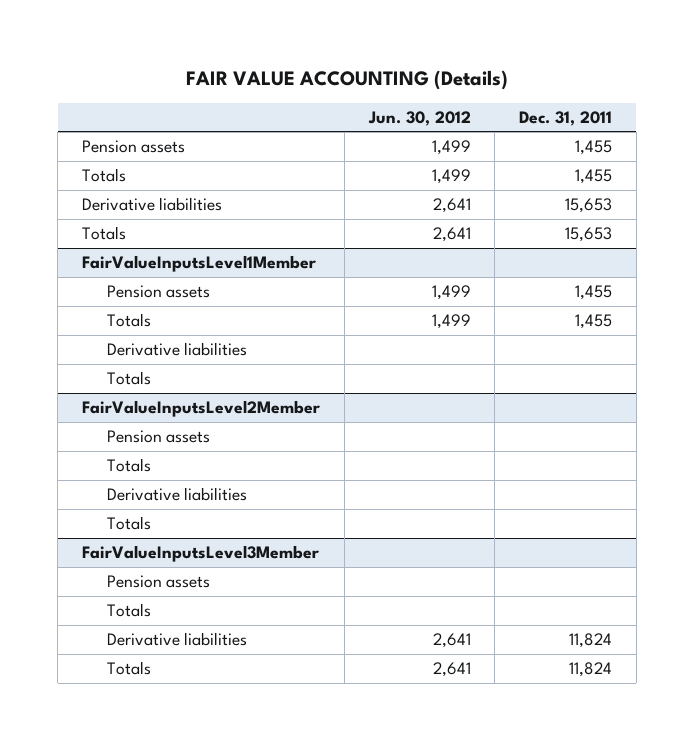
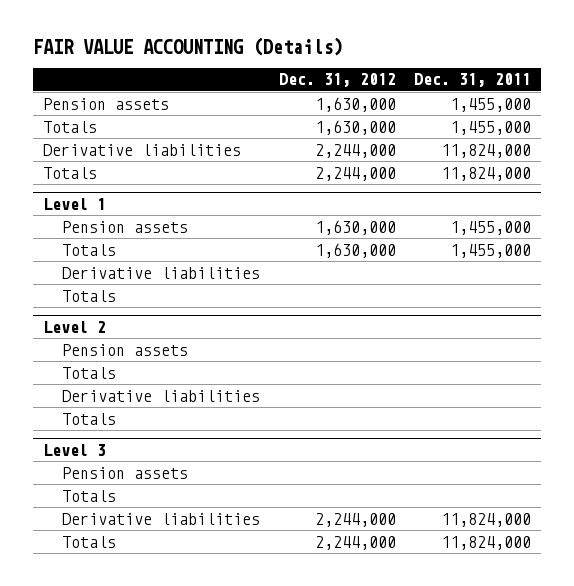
[367,110,471,126] Jun. 30, 2012 -> none
none -> [278,73,396,88] Dec. 31, 2012
[81,255,316,273] FairValueInputsLevel1Member -> none
[575,140,613,156] 1,455 -> [450,97,532,112] 1,455,000
[575,169,613,185] 1,455 -> [450,120,532,135] 1,455,000
[565,198,613,214] 15,653 -> [441,143,532,158] 11,824,000
[565,227,613,243] 15,653 -> [441,166,532,181] 11,824,000
none -> [42,197,106,210] Level 1
[575,285,613,301] 1,455 -> [450,220,532,235] 1,455,000
[575,314,613,330] 1,455 -> [450,243,532,258] 1,455,000
[81,400,320,418] FairValueInputsLevel2Member -> none
none -> [42,320,106,333] Level 2
[81,545,319,563] FairValueInputsLevel3Member -> none
none -> [42,443,106,456] Level 3
[569,633,613,649] 11,824 -> [441,512,532,527] 11,824,000
[569,662,613,678] 11,824 -> [441,535,532,550] 11,824,000

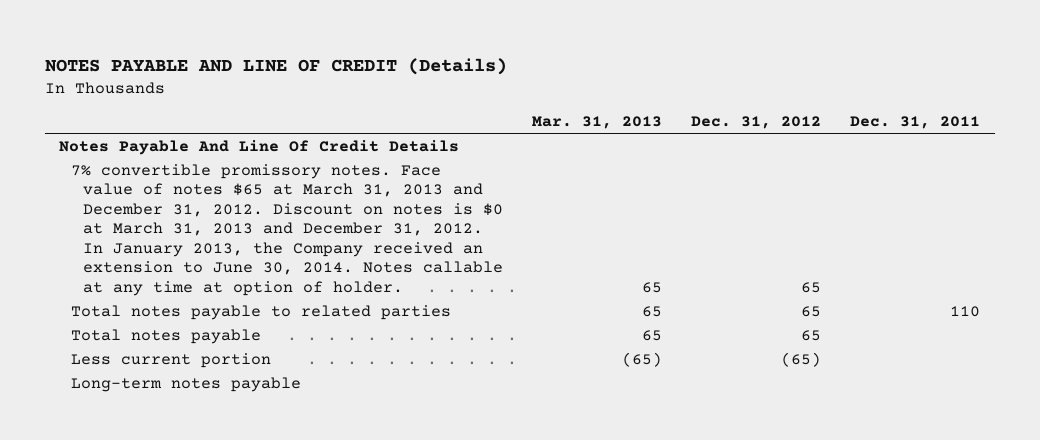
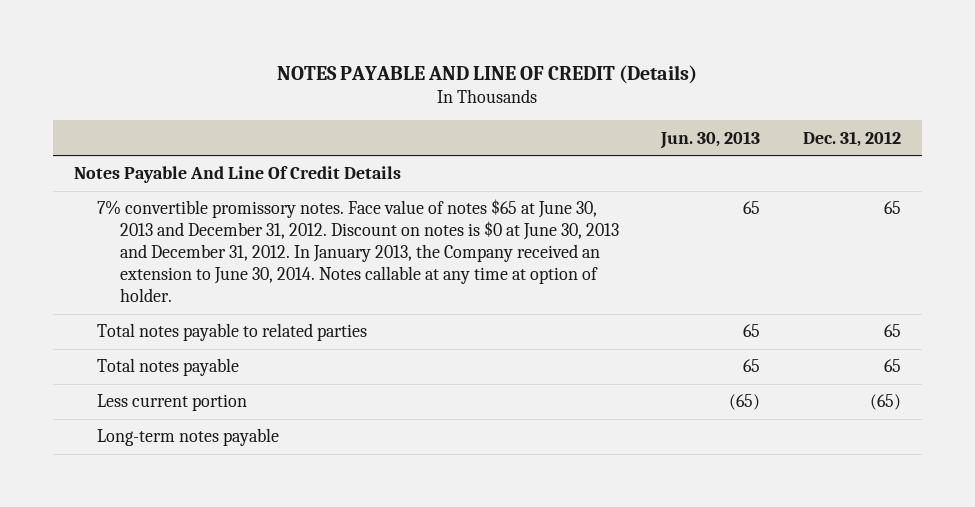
[531,116,662,130] Mar. 31, 2013 -> none
[850,116,981,130] Dec. 31, 2011 -> none
none -> [660,130,761,149] Jun. 30, 2013
[71,163,503,296] 7% convertible promissory notes. Face value of notes $65 at March 31, 2013 and December 31, 2012. Discount on notes is $0 at March 31, 2013 and December 31, 2012. In January 2013, the Company received an extension to June 30, 2014. Notes callable at any time at option of holder. -> [97,199,619,303] 7% convertible promissory notes. Face value of notes $65 at June 30, 2013 and December 31, 2012. Discount on notes is $0 at June 30, 2013 and December 31, 2012. In January 2013, the Company received an extension to June 30, 2014. Notes callable at any time at option of holder.

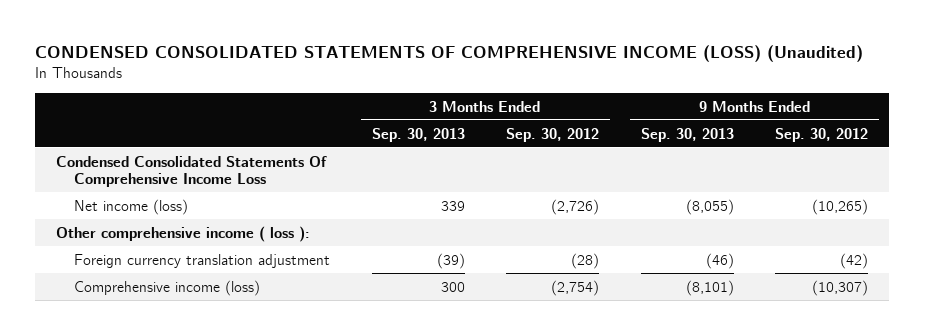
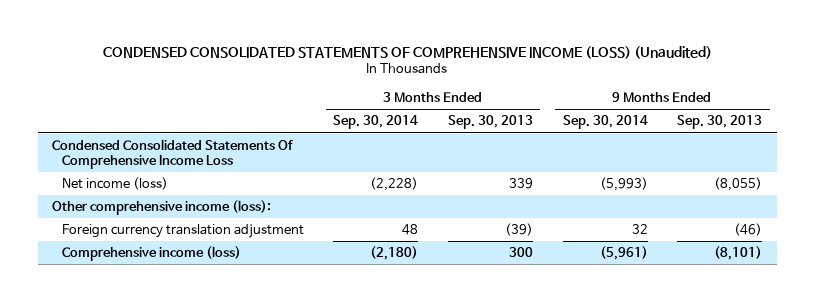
[506,127,600,142] Sep. 30, 2012 -> none
[775,127,869,142] Sep. 30, 2012 -> none
none -> [333,115,419,130] Sep. 30, 2014
none -> [562,115,648,130] Sep. 30, 2014
[56,225,311,242] Other comprehensive income ( loss ): -> [52,200,272,216] Other comprehensive income (loss):

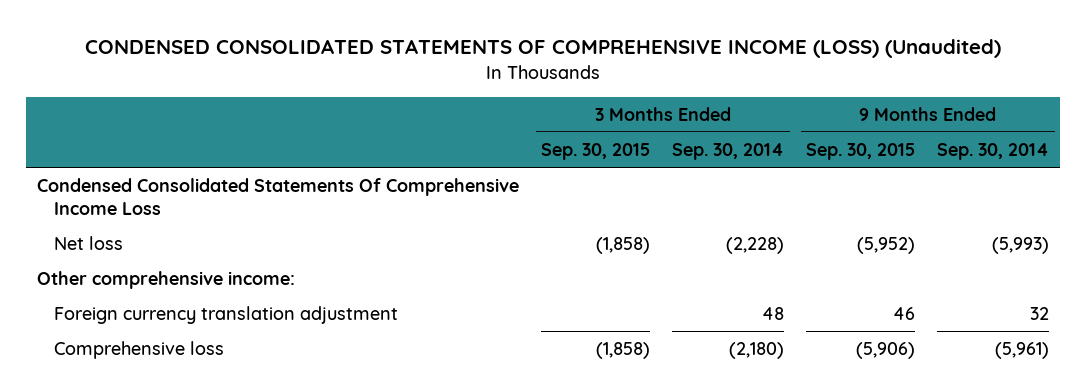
[448,115,534,130] Sep. 30, 2013 -> none
[677,115,763,130] Sep. 30, 2013 -> none
none -> [541,142,651,160] Sep. 30, 2015
none -> [806,142,916,160] Sep. 30, 2015
[61,177,168,191] Net income (loss) -> [54,235,124,250] Net loss
[52,200,272,216] Other comprehensive income (loss): -> [37,270,296,289] Other comprehensive income:
[61,246,241,262] Comprehensive income (loss) -> [54,340,225,359] Comprehensive loss

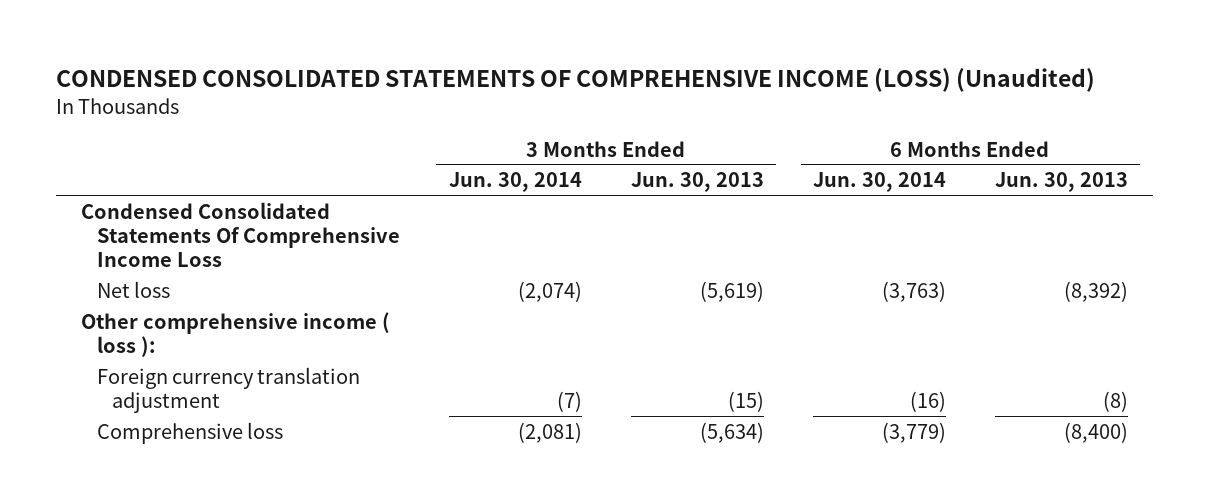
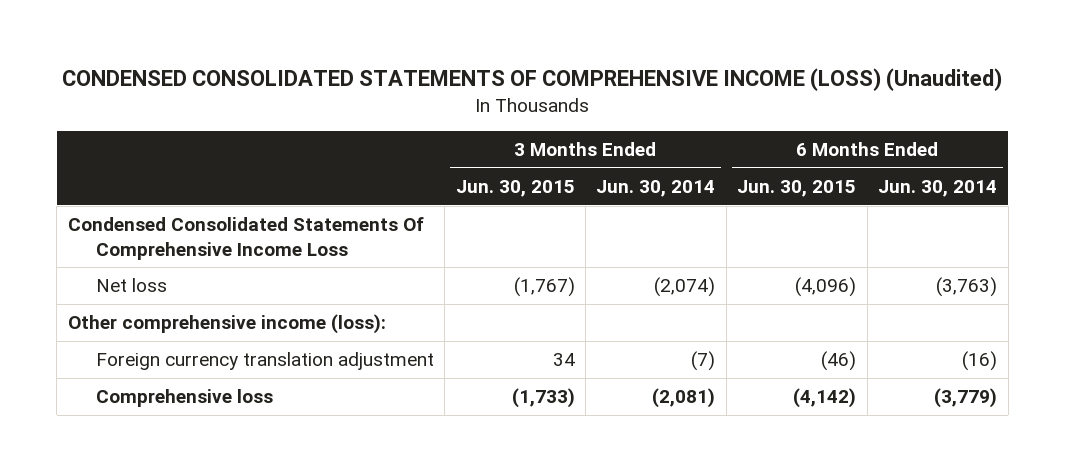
[630,172,764,193] Jun. 30, 2013 -> none
[995,172,1129,193] Jun. 30, 2013 -> none
none -> [455,180,575,198] Jun. 30, 2015
none -> [737,180,857,198] Jun. 30, 2015
[81,311,391,357] Other comprehensive income ( loss ): -> [67,314,386,335] Other comprehensive income (loss):

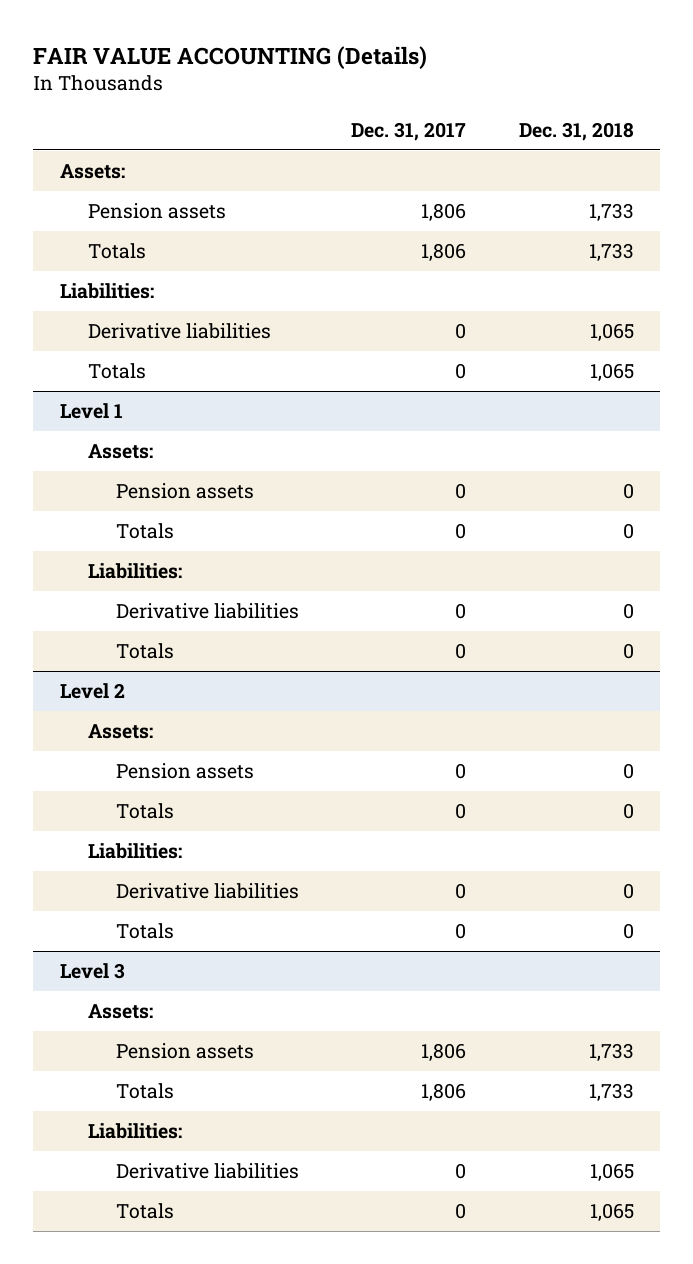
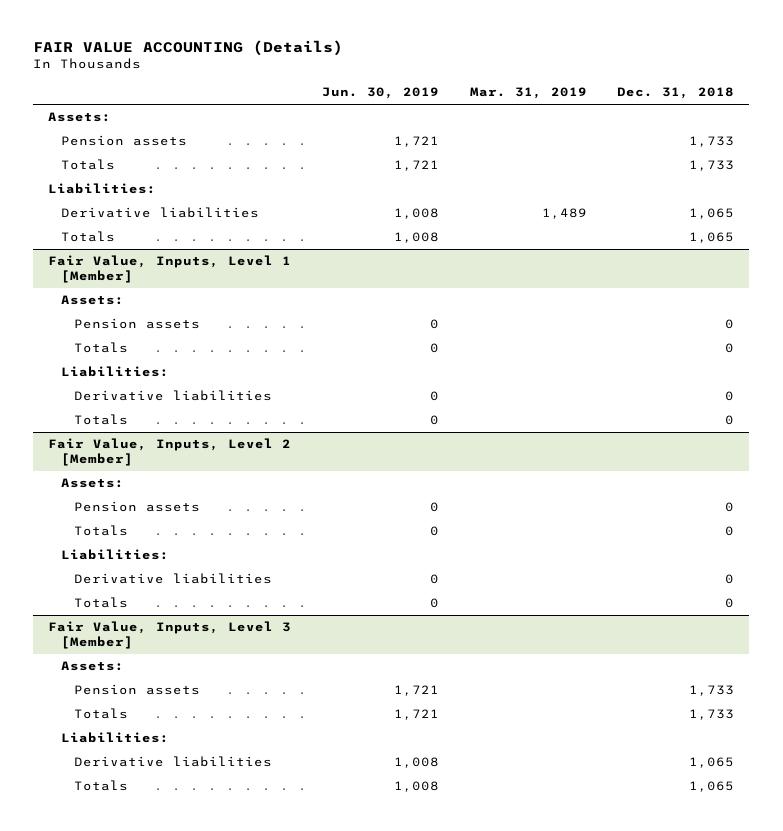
[351,122,467,142] Dec. 31, 2017 -> none
none -> [321,87,439,100] Jun. 30, 2019
none -> [469,87,587,100] Mar. 31, 2019
[59,403,123,420] Level 1 -> [48,255,292,284] Fair Value, Inputs, Level 1 [Member]
[59,683,125,700] Level 2 -> [48,438,292,467] Fair Value, Inputs, Level 2 [Member]
[59,963,125,980] Level 3 -> [48,621,292,650] Fair Value, Inputs, Level 3 [Member]

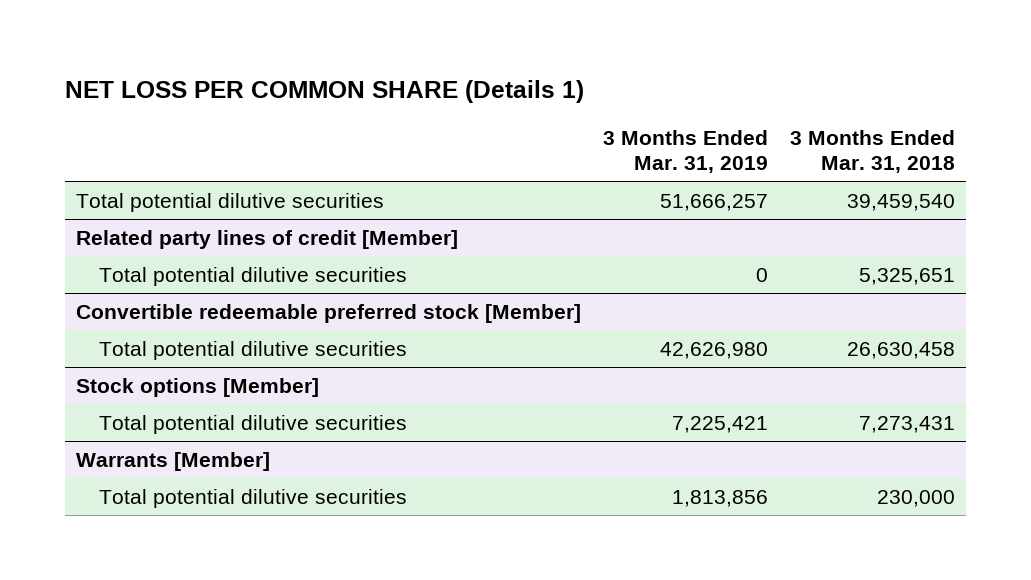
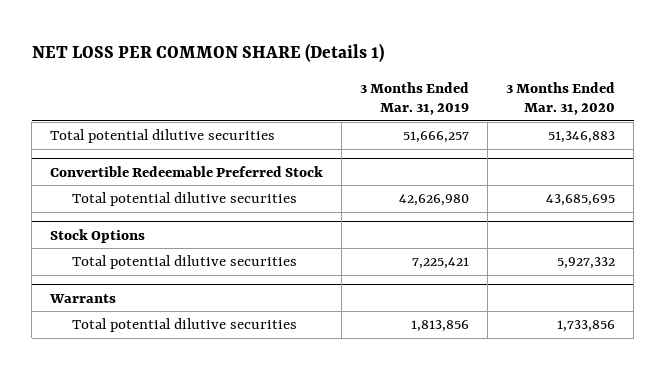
[789,129,955,173] 3 Months Ended Mar. 31, 2018 -> none
none -> [506,81,616,116] 3 Months Ended Mar. 31, 2020
[76,229,459,249] Related party lines of credit [Member] -> none
[98,266,407,286] Total potential dilutive securities -> none
[76,303,582,323] Convertible redeemable preferred stock [Member] -> [50,165,324,177] Convertible Redeemable Preferred Stock
[76,377,320,397] Stock options [Member] -> [50,228,146,243] Stock Options
[76,451,271,471] Warrants [Member] -> [49,293,117,303] Warrants

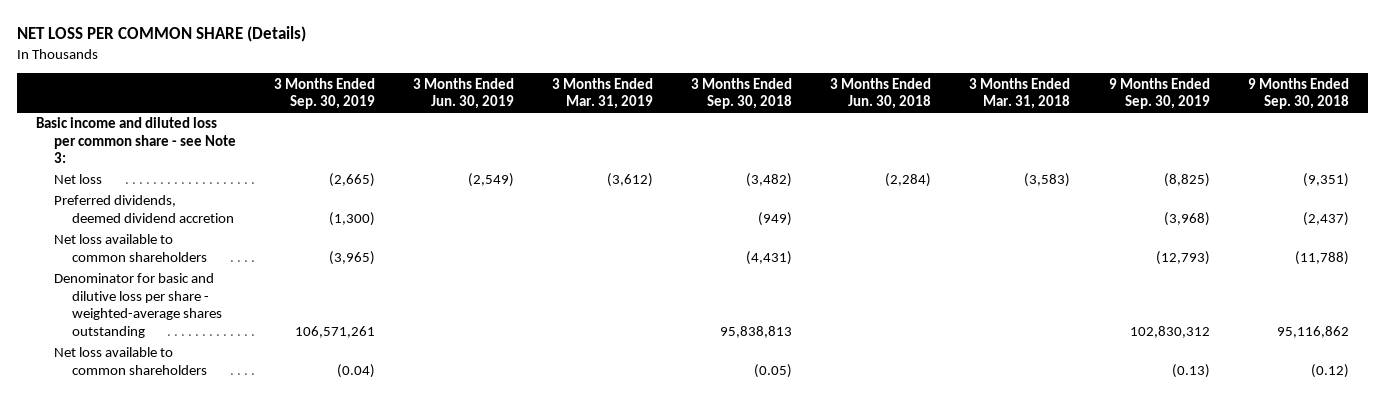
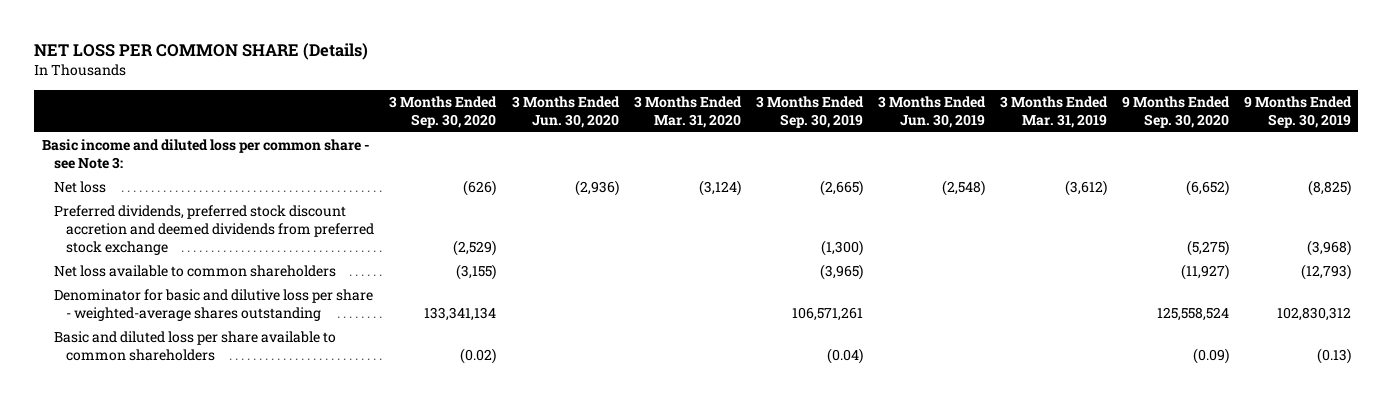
[691,77,793,110] 3 Months Ended Sep. 30, 2018 -> none
[830,77,932,110] 3 Months Ended Jun. 30, 2018 -> none
[969,77,1071,110] 3 Months Ended Mar. 31, 2018 -> none
[1247,77,1349,110] 9 Months Ended Sep. 30, 2018 -> none
none -> [389,95,498,128] 3 Months Ended Sep. 30, 2020
none -> [511,95,620,128] 3 Months Ended Jun. 30, 2020
none -> [633,95,742,128] 3 Months Ended Mar. 31, 2020
none -> [1121,95,1230,128] 9 Months Ended Sep. 30, 2020
[468,173,515,188] (2,549) -> [941,180,985,197] (2,548)
[53,195,234,223] Preferred dividends, deemed dividend accretion -> [53,205,375,255] Preferred dividends, preferred stock discount accretion and deemed dividends from preferred stock exchange
[53,347,207,375] Net loss available to common shareholders -> [53,331,336,362] Basic and diluted loss per share available to common shareholders

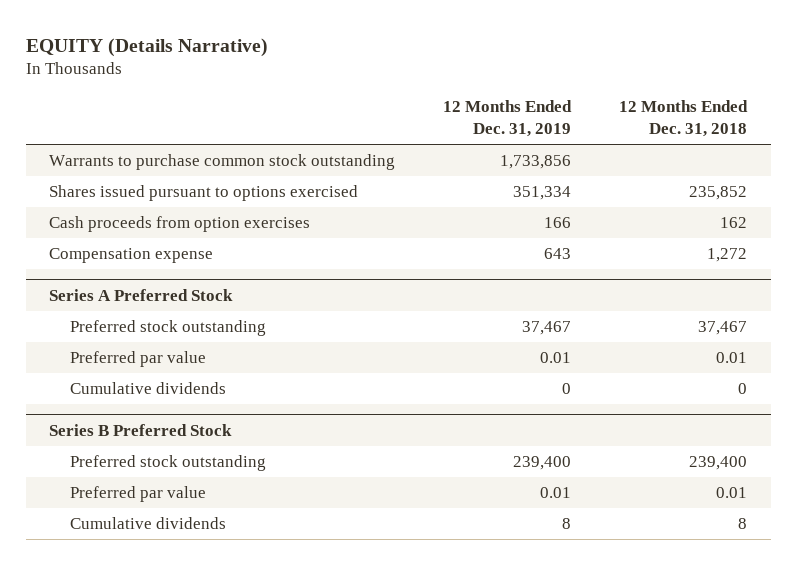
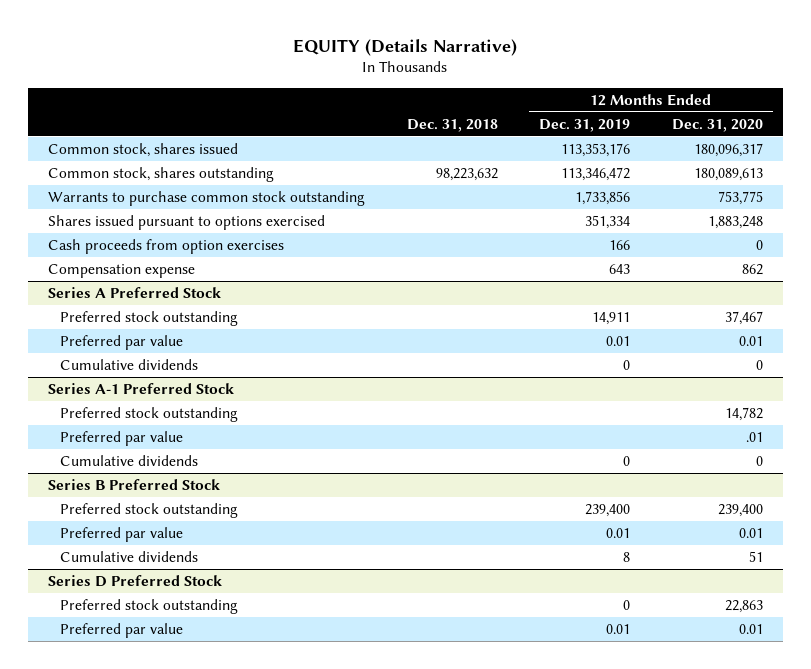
[618,100,748,137] 12 Months Ended Dec. 31, 2018 -> none
none -> [406,118,498,132] Dec. 31, 2018
none -> [671,118,763,132] Dec. 31, 2020
none -> [48,142,239,157] Common stock, shares issued
none -> [48,166,275,182] Common stock, shares outstanding
[522,321,572,336] 37,467 -> [592,311,631,325] 14,911
none -> [48,382,235,394] Series A-1 Preferred Stock
none -> [59,406,238,422] Preferred stock outstanding
none -> [59,430,183,446] Preferred par value
none -> [59,454,198,466] Cumulative dividends
none -> [48,574,223,587] Series D Preferred Stock
none -> [59,598,238,614] Preferred stock outstanding
none -> [59,622,183,638] Preferred par value

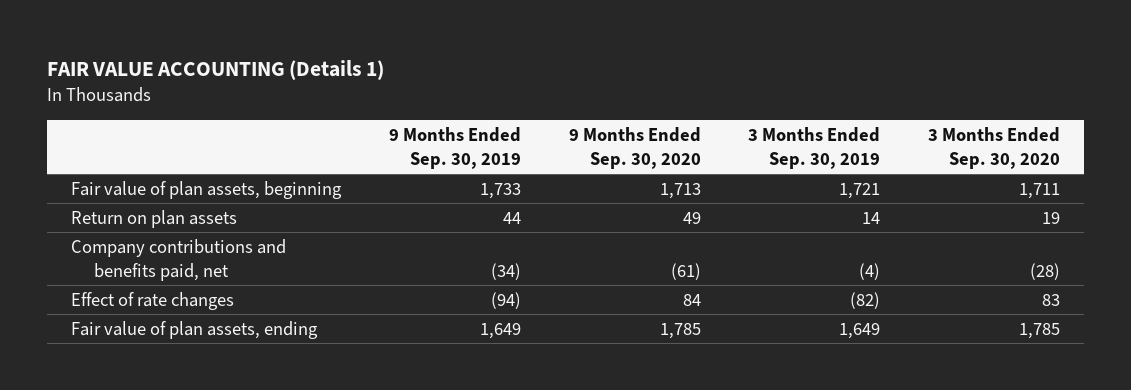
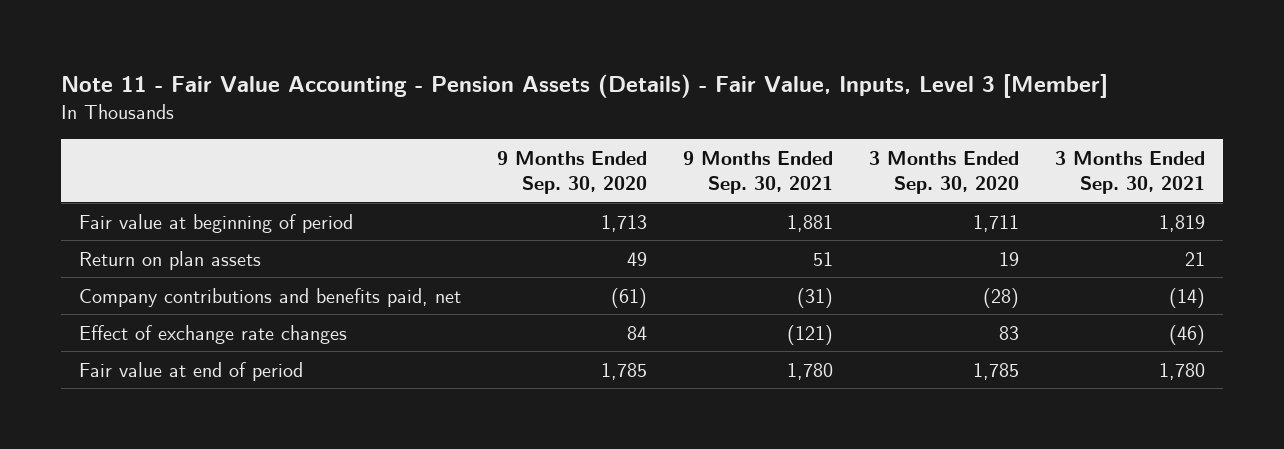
[47,60,385,81] FAIR VALUE ACCOUNTING (Details 1) -> [60,74,1108,99] Note 11 - Fair Value Accounting - Pension Assets (Details) - Fair Value, Inputs, Level 3 [Member]
[388,126,521,169] 9 Months Ended Sep. 30, 2019 -> none
[748,126,881,169] 3 Months Ended Sep. 30, 2019 -> none
none -> [682,151,833,195] 9 Months Ended Sep. 30, 2021
none -> [1054,151,1205,195] 3 Months Ended Sep. 30, 2021
[71,180,343,199] Fair value of plan assets, beginning -> [78,213,353,233] Fair value at beginning of period
[71,291,235,310] Effect of rate changes -> [78,324,347,344] Effect of exchange rate changes
[71,320,319,339] Fair value of plan assets, ending -> [78,361,303,381] Fair value at end of period

